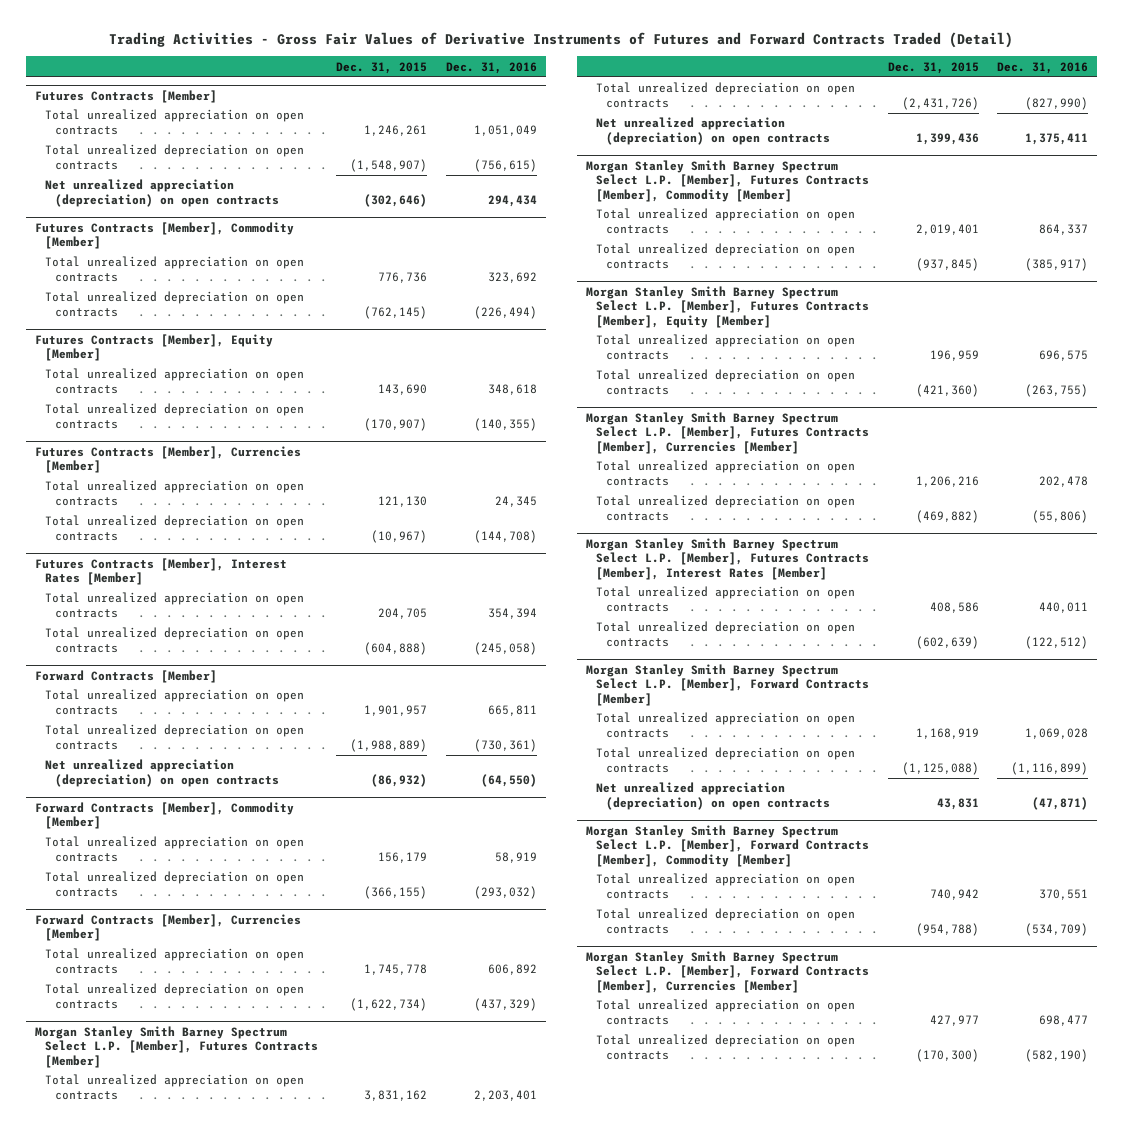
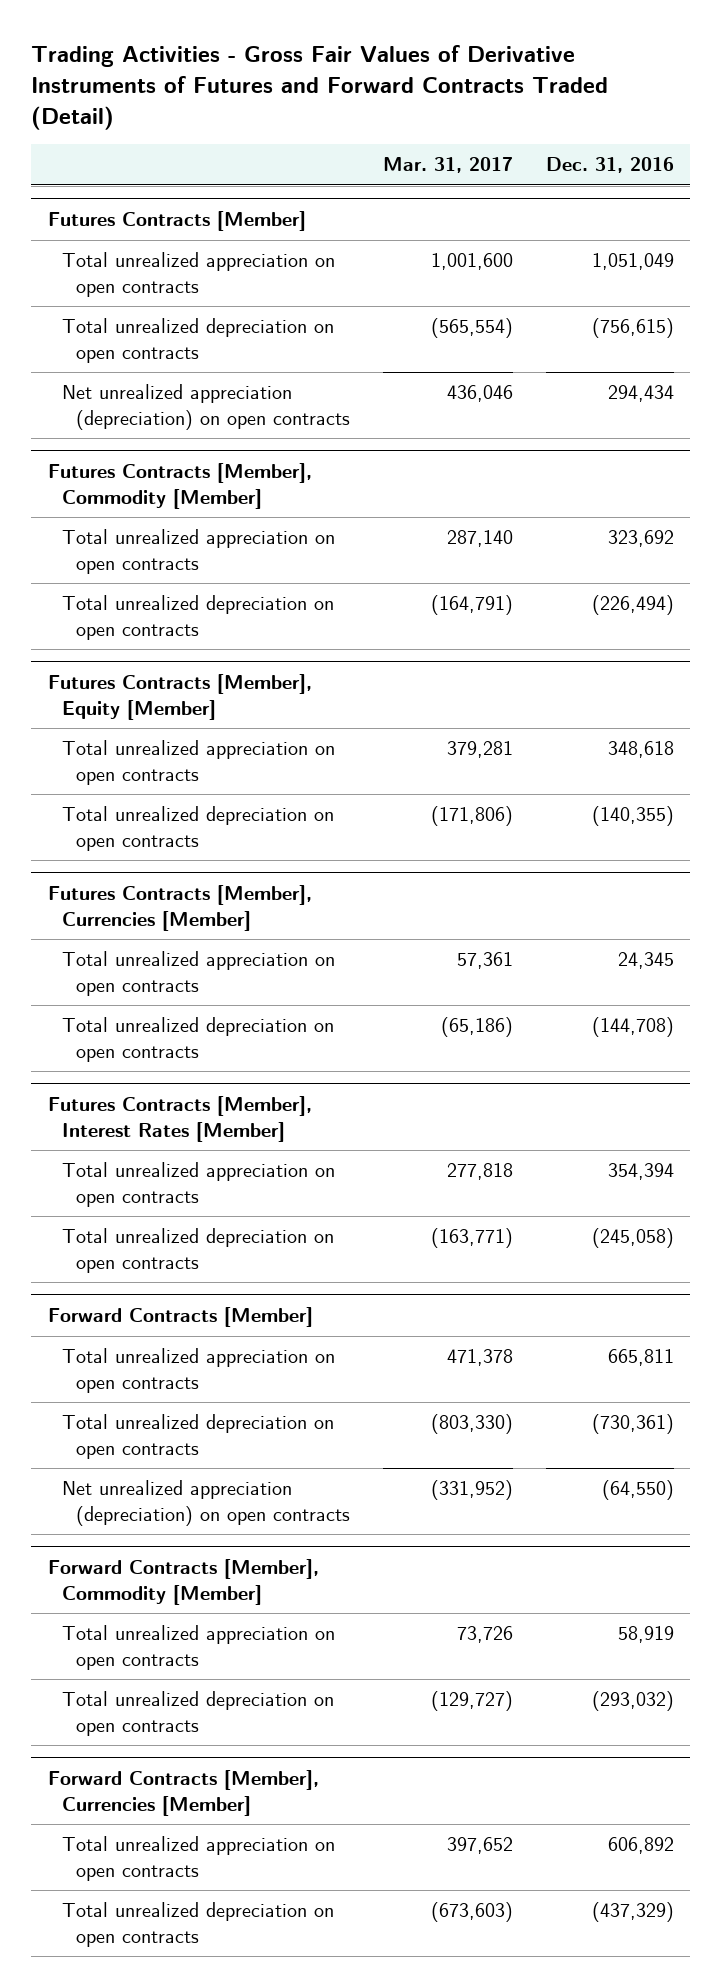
[336,61,428,74] Dec. 31, 2015 -> none
none -> [382,157,513,174] Mar. 31, 2017
[34,1025,318,1068] Morgan Stanley Smith Barney Spectrum Select L.P. [Member], Futures Contracts [Member] -> none
[44,1074,304,1100] Total unrealized appreciation on open contracts -> none
[596,82,856,108] Total unrealized depreciation on open contracts -> none
[596,117,831,145] Net unrealized appreciation (depreciation) on open contracts -> none
[585,159,870,202] Morgan Stanley Smith Barney Spectrum Select L.P. [Member], Futures Contracts [Member], Commodity [Member] -> none
[596,208,856,234] Total unrealized appreciation on open contracts -> none
[596,243,856,269] Total unrealized depreciation on open contracts -> none
[585,285,870,328] Morgan Stanley Smith Barney Spectrum Select L.P. [Member], Futures Contracts [Member], Equity [Member] -> none
[596,334,856,360] Total unrealized appreciation on open contracts -> none
[596,369,856,395] Total unrealized depreciation on open contracts -> none
[585,411,870,454] Morgan Stanley Smith Barney Spectrum Select L.P. [Member], Futures Contracts [Member], Currencies [Member] -> none
[596,460,856,486] Total unrealized appreciation on open contracts -> none
[596,495,856,521] Total unrealized depreciation on open contracts -> none
[585,537,870,580] Morgan Stanley Smith Barney Spectrum Select L.P. [Member], Futures Contracts [Member], Interest Rates [Member] -> none
[596,586,856,612] Total unrealized appreciation on open contracts -> none
[596,621,856,647] Total unrealized depreciation on open contracts -> none
[585,663,870,706] Morgan Stanley Smith Barney Spectrum Select L.P. [Member], Forward Contracts [Member] -> none
[596,712,856,738] Total unrealized appreciation on open contracts -> none
[596,747,856,773] Total unrealized depreciation on open contracts -> none
[596,782,831,810] Net unrealized appreciation (depreciation) on open contracts -> none
[585,824,870,867] Morgan Stanley Smith Barney Spectrum Select L.P. [Member], Forward Contracts [Member], Commodity [Member] -> none
[596,873,856,899] Total unrealized appreciation on open contracts -> none
[596,908,856,934] Total unrealized depreciation on open contracts -> none
[585,950,870,993] Morgan Stanley Smith Barney Spectrum Select L.P. [Member], Forward Contracts [Member], Currencies [Member] -> none
[596,999,856,1025] Total unrealized appreciation on open contracts -> none
[596,1034,856,1060] Total unrealized depreciation on open contracts -> none

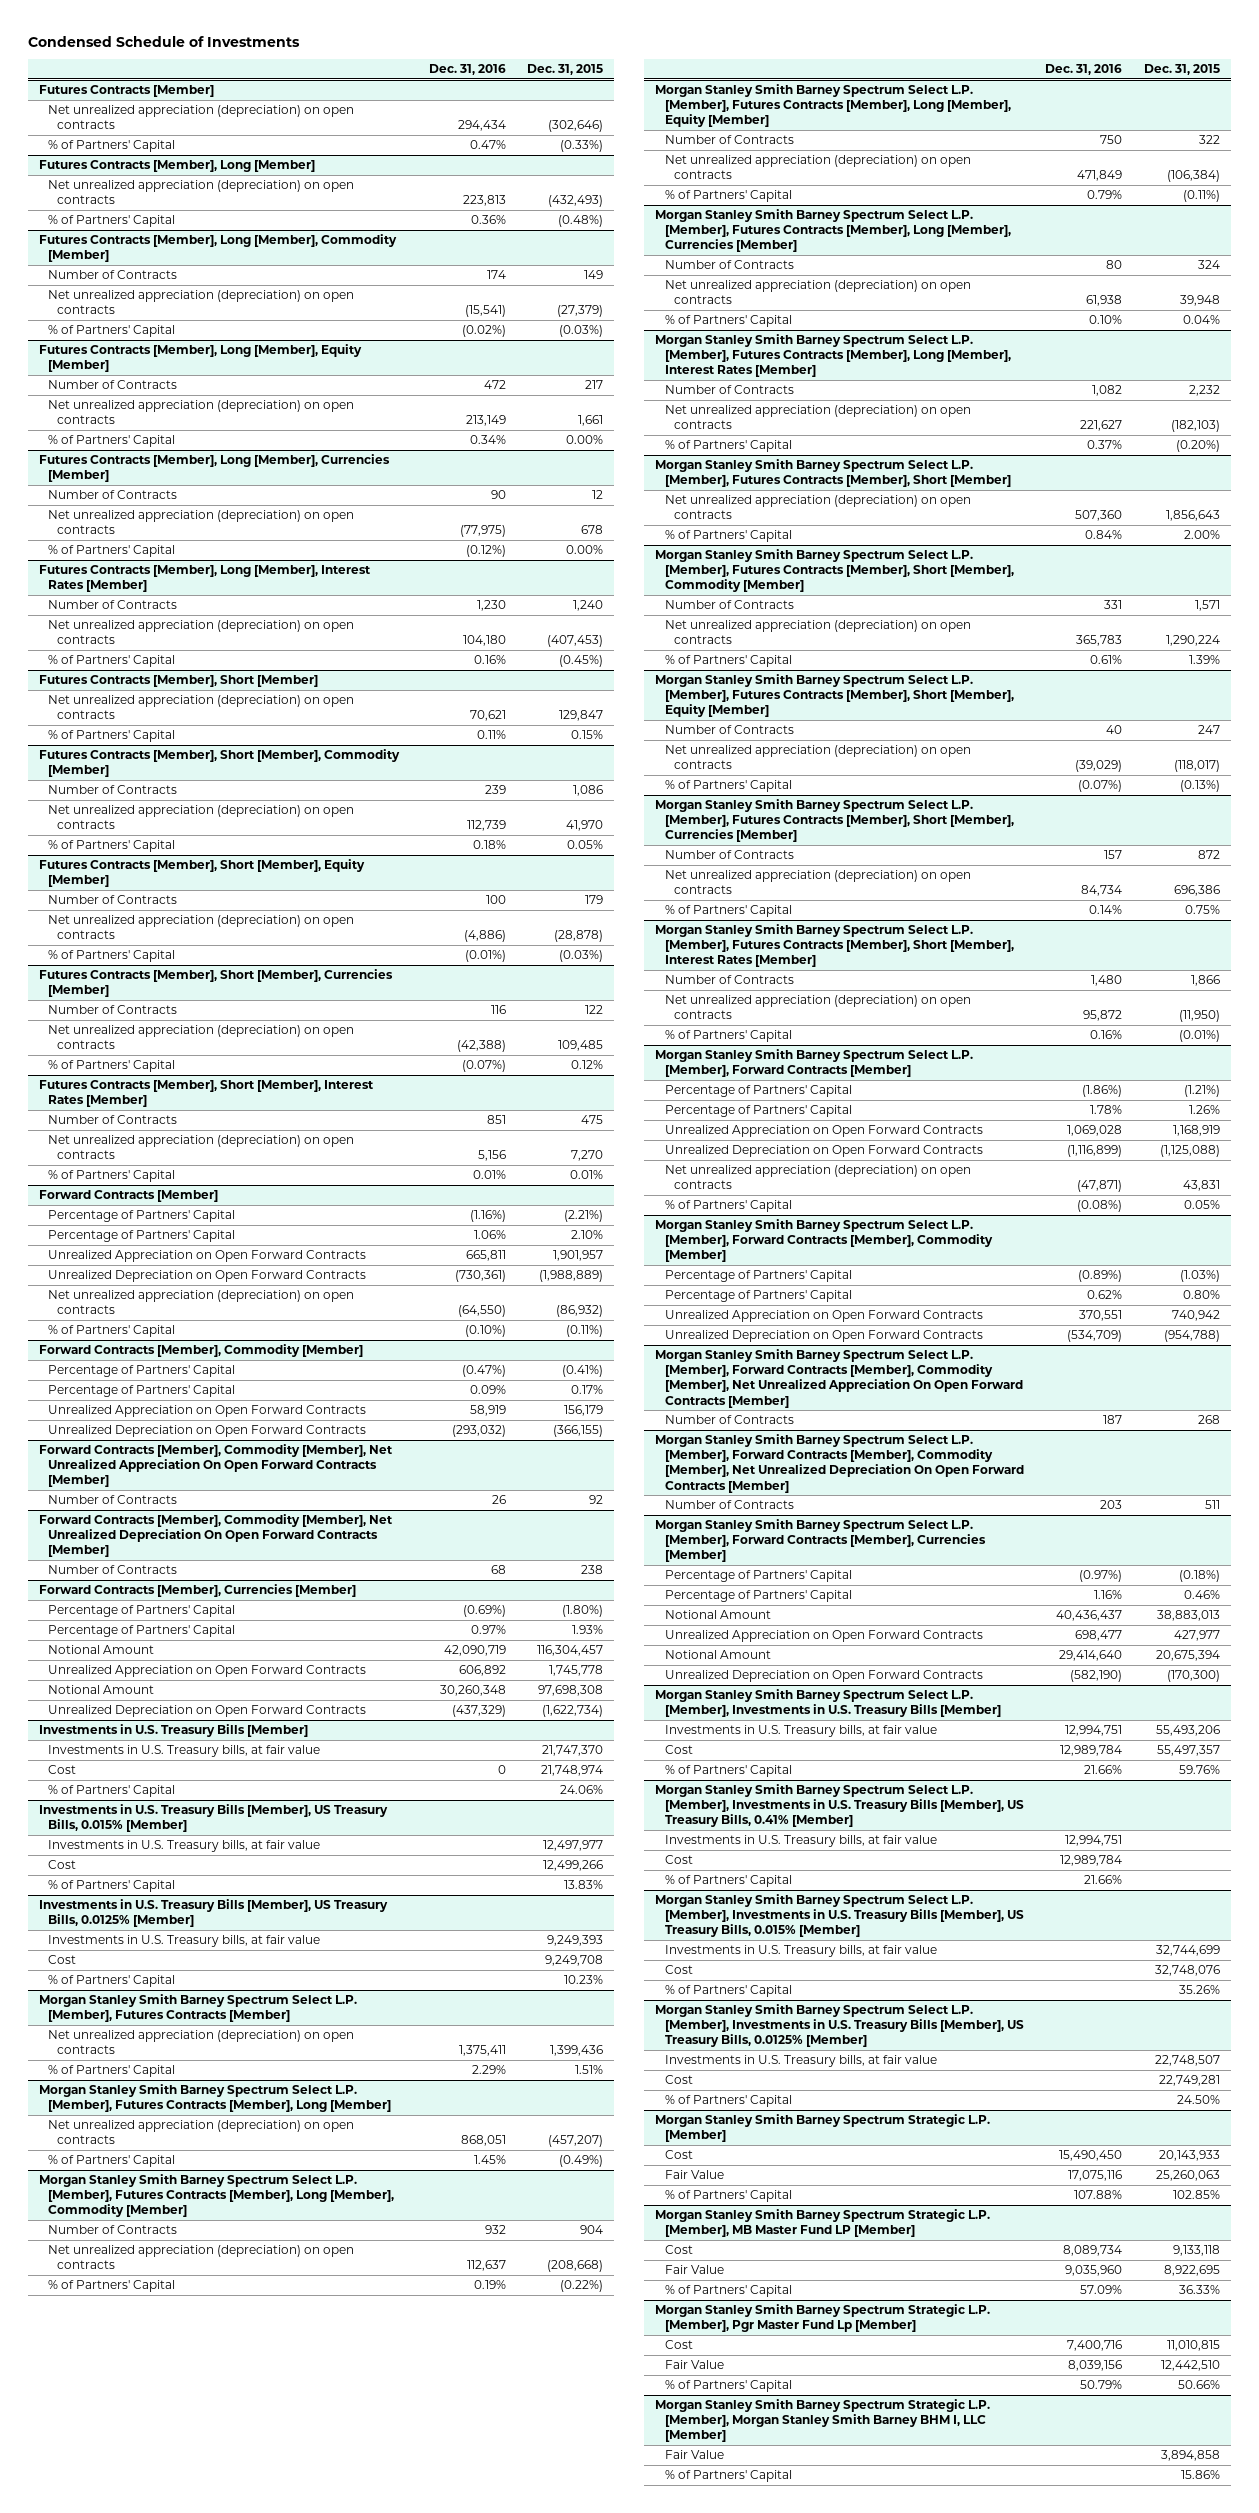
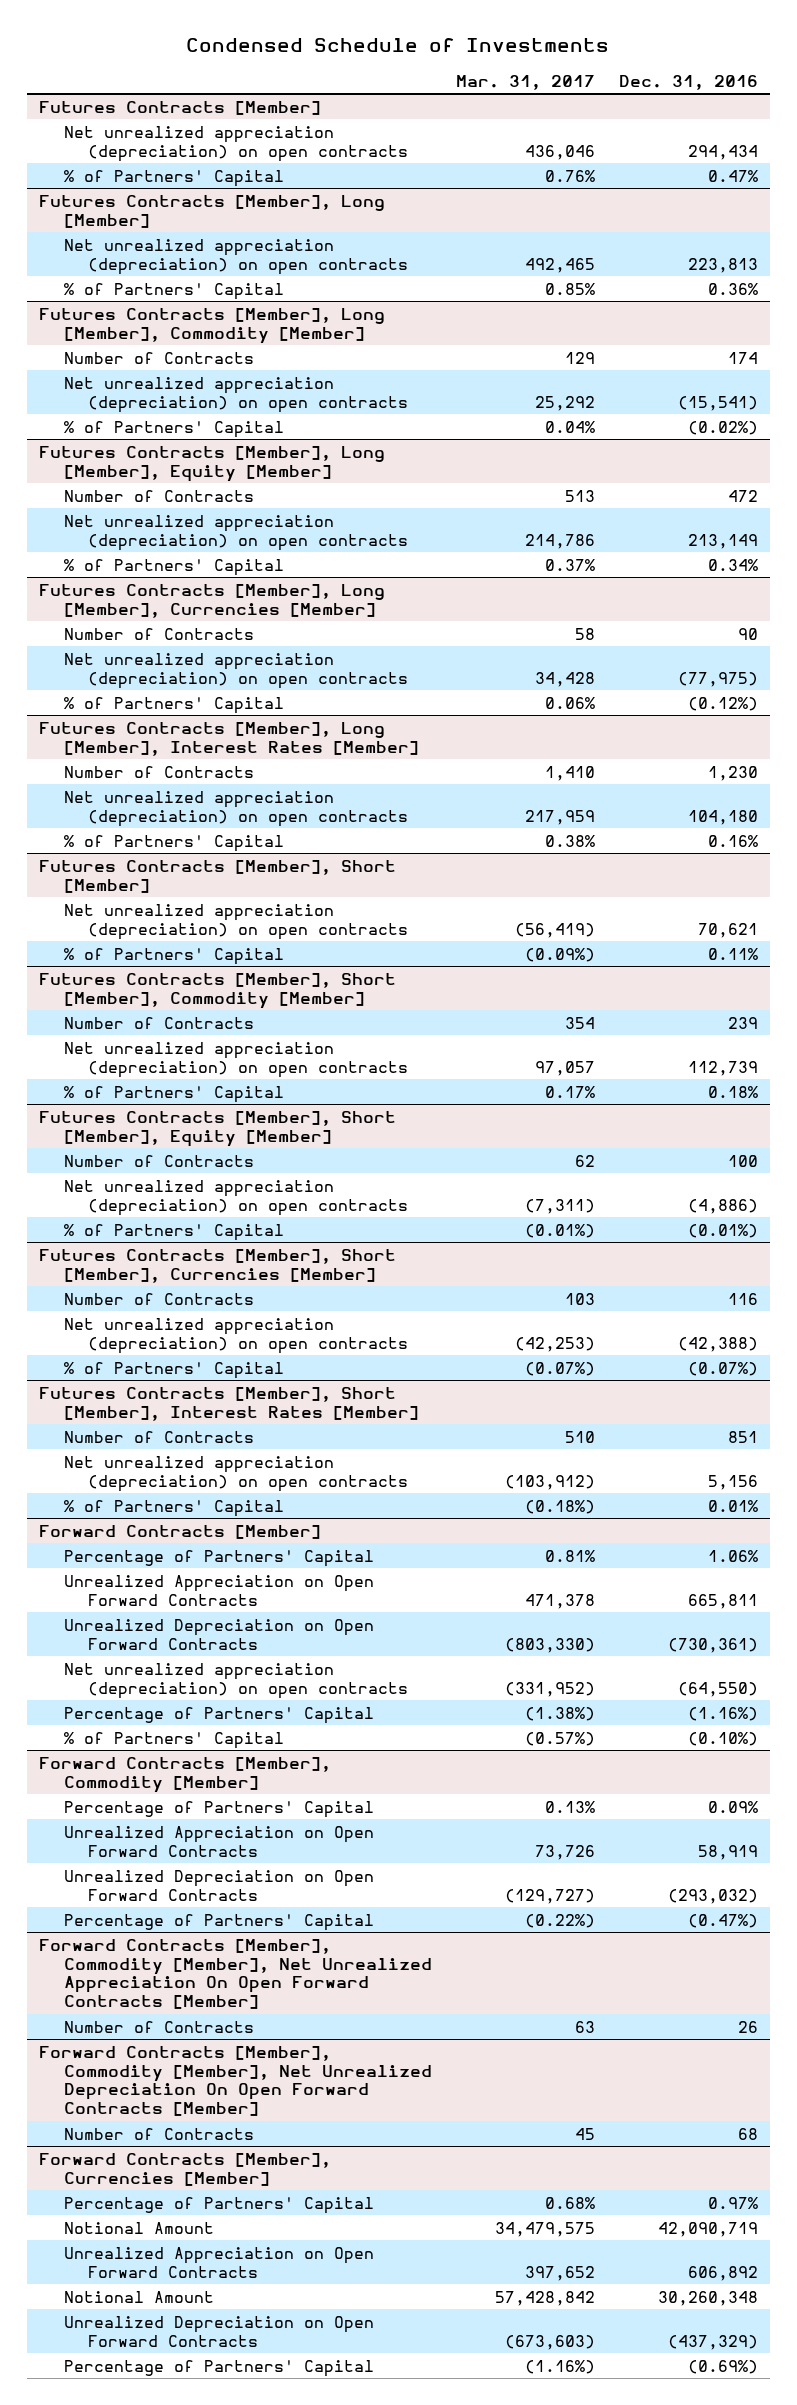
[527,63,604,75] Dec. 31, 2015 -> none
none -> [455,74,595,90] Mar. 31, 2017
[48,1210,236,1223] Percentage of Partners' Capital -> [63,1706,374,1724] Percentage of Partners' Capital
[48,1365,236,1378] Percentage of Partners' Capital -> [63,1913,374,1931] Percentage of Partners' Capital
[38,1724,308,1738] Investments in U.S. Treasury Bills [Member] -> none
[48,1745,321,1758] Investments in U.S. Treasury bills, at fair value -> none
[48,1765,77,1775] Cost -> none
[48,1785,176,1798] % of Partners' Capital -> none
[38,1804,388,1833] Investments in U.S. Treasury Bills [Member], US Treasury Bills, 0.015% [Member] -> none
[48,1840,321,1853] Investments in U.S. Treasury bills, at fair value -> none
[48,1860,77,1870] Cost -> none
[48,1880,176,1893] % of Partners' Capital -> none
[38,1899,388,1928] Investments in U.S. Treasury Bills [Member], US Treasury Bills, 0.0125% [Member] -> none
[48,1935,321,1948] Investments in U.S. Treasury bills, at fair value -> none
[48,1955,77,1965] Cost -> none
[48,1975,176,1988] % of Partners' Capital -> none
[38,1994,357,2023] Morgan Stanley Smith Barney Spectrum Select L.P. [Member], Futures Contracts [Member] -> none
[48,2030,355,2055] Net unrealized appreciation (depreciation) on open contracts -> none
[48,2065,176,2078] % of Partners' Capital -> none
[38,2084,392,2113] Morgan Stanley Smith Barney Spectrum Select L.P. [Member], Futures Contracts [Member], Long [Member] -> none
[48,2120,355,2145] Net unrealized appreciation (depreciation) on open contracts -> none
[48,2155,176,2168] % of Partners' Capital -> none
[38,2174,395,2218] Morgan Stanley Smith Barney Spectrum Select L.P. [Member], Futures Contracts [Member], Long [Member], Commodity [Member] -> none
[48,2225,178,2235] Number of Contracts -> none
[48,2245,355,2270] Net unrealized appreciation (depreciation) on open contracts -> none
[48,2280,176,2293] % of Partners' Capital -> none
[655,84,1011,128] Morgan Stanley Smith Barney Spectrum Select L.P. [Member], Futures Contracts [Member], Long [Member], Equity [Member] -> none
[664,135,794,145] Number of Contracts -> none
[664,155,971,180] Net unrealized appreciation (depreciation) on open contracts -> none
[664,190,792,203] % of Partners' Capital -> none
[655,209,1011,253] Morgan Stanley Smith Barney Spectrum Select L.P. [Member], Futures Contracts [Member], Long [Member], Currencies [Member] -> none
[664,260,794,270] Number of Contracts -> none
[664,280,971,305] Net unrealized appreciation (depreciation) on open contracts -> none
[664,315,792,328] % of Partners' Capital -> none
[655,334,1011,378] Morgan Stanley Smith Barney Spectrum Select L.P. [Member], Futures Contracts [Member], Long [Member], Interest Rates [Member] -> none
[664,385,794,395] Number of Contracts -> none
[664,405,971,430] Net unrealized appreciation (depreciation) on open contracts -> none
[664,440,792,453] % of Partners' Capital -> none
[655,459,1011,488] Morgan Stanley Smith Barney Spectrum Select L.P. [Member], Futures Contracts [Member], Short [Member] -> none
[664,495,971,520] Net unrealized appreciation (depreciation) on open contracts -> none
[664,530,792,543] % of Partners' Capital -> none
[655,549,1014,593] Morgan Stanley Smith Barney Spectrum Select L.P. [Member], Futures Contracts [Member], Short [Member], Commodity [Member] -> none
[664,600,794,610] Number of Contracts -> none
[664,620,971,645] Net unrealized appreciation (depreciation) on open contracts -> none
[664,655,792,668] % of Partners' Capital -> none
[655,674,1014,718] Morgan Stanley Smith Barney Spectrum Select L.P. [Member], Futures Contracts [Member], Short [Member], Equity [Member] -> none
[664,725,794,735] Number of Contracts -> none
[664,745,971,770] Net unrealized appreciation (depreciation) on open contracts -> none
[664,780,792,793] % of Partners' Capital -> none
[655,799,1014,843] Morgan Stanley Smith Barney Spectrum Select L.P. [Member], Futures Contracts [Member], Short [Member], Currencies [Member] -> none
[664,850,794,860] Number of Contracts -> none
[664,870,971,895] Net unrealized appreciation (depreciation) on open contracts -> none
[664,905,792,918] % of Partners' Capital -> none
[655,924,1014,968] Morgan Stanley Smith Barney Spectrum Select L.P. [Member], Futures Contracts [Member], Short [Member], Interest Rates [Member] -> none
[664,975,794,985] Number of Contracts -> none
[664,995,971,1020] Net unrealized appreciation (depreciation) on open contracts -> none
[664,1030,792,1043] % of Partners' Capital -> none
[655,1049,974,1078] Morgan Stanley Smith Barney Spectrum Select L.P. [Member], Forward Contracts [Member] -> none
[664,1085,852,1098] Percentage of Partners' Capital -> none
[664,1105,852,1118] Percentage of Partners' Capital -> none
[664,1125,983,1138] Unrealized Appreciation on Open Forward Contracts -> none
[664,1145,983,1158] Unrealized Depreciation on Open Forward Contracts -> none
[664,1165,971,1190] Net unrealized appreciation (depreciation) on open contracts -> none
[664,1200,792,1213] % of Partners' Capital -> none
[655,1219,993,1263] Morgan Stanley Smith Barney Spectrum Select L.P. [Member], Forward Contracts [Member], Commodity [Member] -> none
[664,1270,852,1283] Percentage of Partners' Capital -> none
[664,1290,852,1303] Percentage of Partners' Capital -> none
[664,1310,983,1323] Unrealized Appreciation on Open Forward Contracts -> none
[664,1330,983,1343] Unrealized Depreciation on Open Forward Contracts -> none
[655,1349,1023,1408] Morgan Stanley Smith Barney Spectrum Select L.P. [Member], Forward Contracts [Member], Commodity [Member], Net Unrealized Appreciation On Open Forward Contracts [Member] -> none
[664,1415,794,1425] Number of Contracts -> none
[655,1434,1024,1493] Morgan Stanley Smith Barney Spectrum Select L.P. [Member], Forward Contracts [Member], Commodity [Member], Net Unrealized Depreciation On Open Forward Contracts [Member] -> none
[664,1500,794,1510] Number of Contracts -> none
[655,1519,986,1563] Morgan Stanley Smith Barney Spectrum Select L.P. [Member], Forward Contracts [Member], Currencies [Member] -> none
[664,1570,852,1583] Percentage of Partners' Capital -> none
[664,1590,852,1603] Percentage of Partners' Capital -> none
[664,1610,771,1620] Notional Amount -> none
[664,1630,983,1643] Unrealized Appreciation on Open Forward Contracts -> none
[664,1650,771,1660] Notional Amount -> none
[664,1670,983,1683] Unrealized Depreciation on Open Forward Contracts -> none
[655,1689,1001,1718] Morgan Stanley Smith Barney Spectrum Select L.P. [Member], Investments in U.S. Treasury Bills [Member] -> none
[664,1725,937,1738] Investments in U.S. Treasury bills, at fair value -> none
[664,1745,693,1755] Cost -> none
[664,1765,792,1778] % of Partners' Capital -> none
[655,1784,1024,1828] Morgan Stanley Smith Barney Spectrum Select L.P. [Member], Investments in U.S. Treasury Bills [Member], US Treasury Bills, 0.41% [Member] -> none
[664,1835,937,1848] Investments in U.S. Treasury bills, at fair value -> none
[664,1855,693,1865] Cost -> none
[664,1875,792,1888] % of Partners' Capital -> none
[655,1894,1024,1938] Morgan Stanley Smith Barney Spectrum Select L.P. [Member], Investments in U.S. Treasury Bills [Member], US Treasury Bills, 0.015% [Member] -> none
[664,1945,937,1958] Investments in U.S. Treasury bills, at fair value -> none
[664,1965,693,1975] Cost -> none
[664,1985,792,1998] % of Partners' Capital -> none
[655,2004,1024,2048] Morgan Stanley Smith Barney Spectrum Select L.P. [Member], Investments in U.S. Treasury Bills [Member], US Treasury Bills, 0.0125% [Member] -> none
[664,2055,937,2068] Investments in U.S. Treasury bills, at fair value -> none
[664,2075,693,2085] Cost -> none
[664,2095,792,2108] % of Partners' Capital -> none
[655,2114,991,2143] Morgan Stanley Smith Barney Spectrum Strategic L.P. [Member] -> none
[664,2150,693,2160] Cost -> none
[664,2170,724,2180] Fair Value -> none
[664,2190,792,2203] % of Partners' Capital -> none
[655,2209,991,2238] Morgan Stanley Smith Barney Spectrum Strategic L.P. [Member], MB Master Fund LP [Member] -> none
[664,2245,693,2255] Cost -> none
[664,2265,724,2275] Fair Value -> none
[664,2285,792,2298] % of Partners' Capital -> none
[655,2304,991,2333] Morgan Stanley Smith Barney Spectrum Strategic L.P. [Member], Pgr Master Fund Lp [Member] -> none
[664,2340,693,2350] Cost -> none
[664,2360,724,2370] Fair Value -> none
[664,2380,792,2393] % of Partners' Capital -> none
[655,2399,991,2443] Morgan Stanley Smith Barney Spectrum Strategic L.P. [Member], Morgan Stanley Smith Barney BHM I, LLC [Member] -> none
[664,2450,724,2460] Fair Value -> none
[664,2470,792,2483] % of Partners' Capital -> none
[48,1605,236,1618] Percentage of Partners' Capital -> [63,2359,374,2377] Percentage of Partners' Capital

